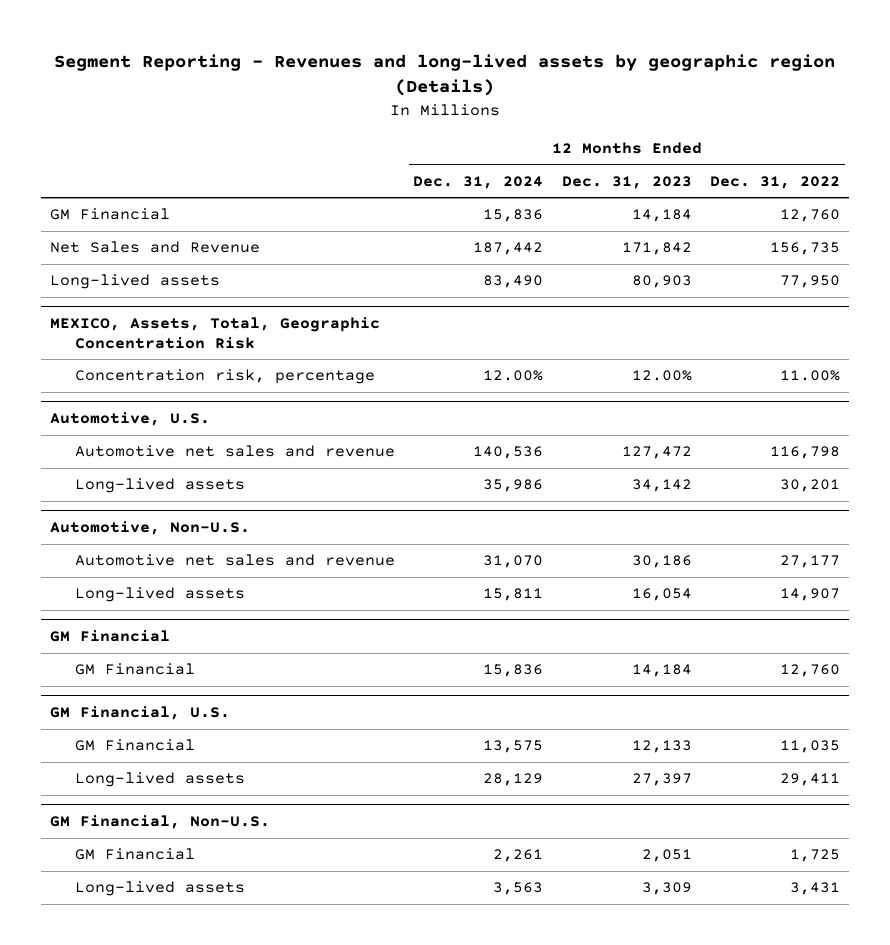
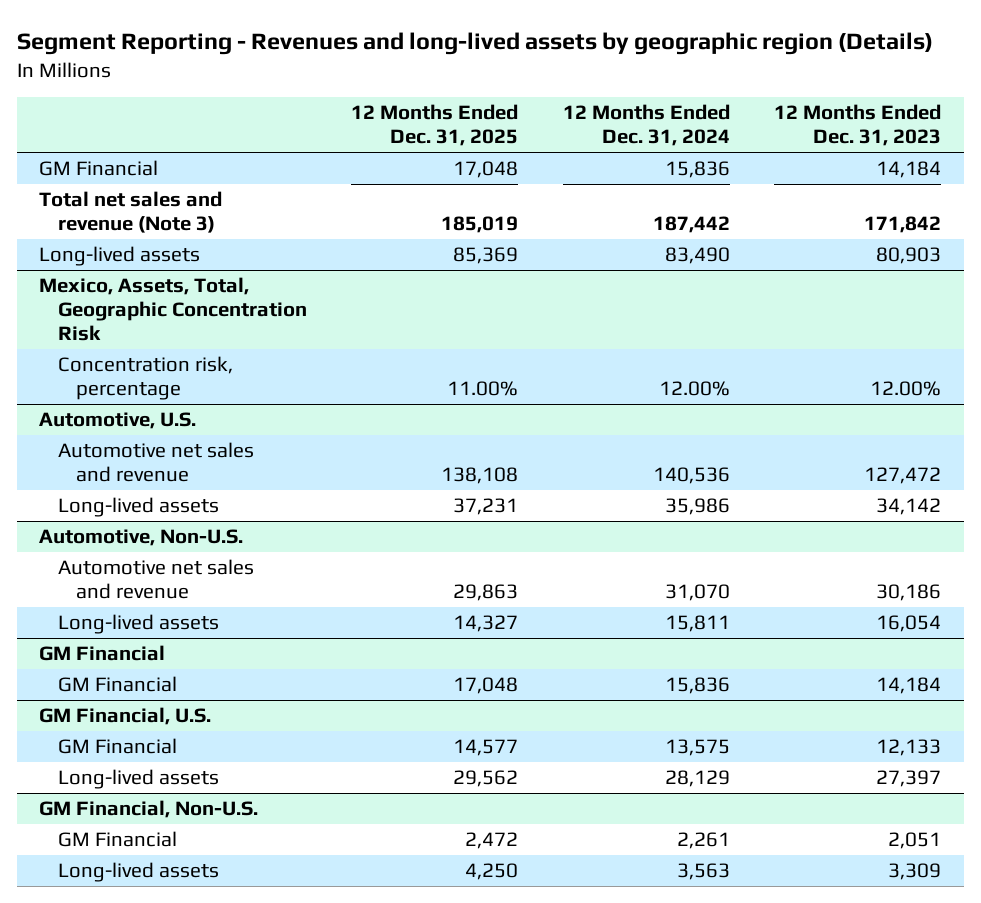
[710,175,841,189] Dec. 31, 2022 -> none
none -> [351,104,519,147] 12 Months Ended Dec. 31, 2025
[49,241,260,254] Net Sales and Revenue -> [39,191,223,234] Total net sales and revenue (Note 3)
[49,317,380,349] MEXICO, Assets, Total, Geographic Concentration Risk -> [39,277,307,342] Mexico, Assets, Total, Geographic Concentration Risk

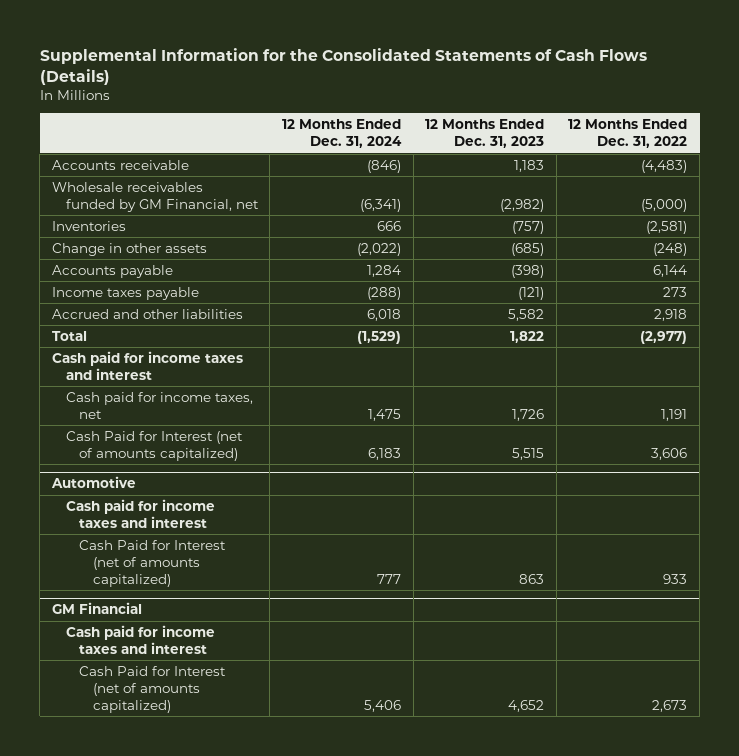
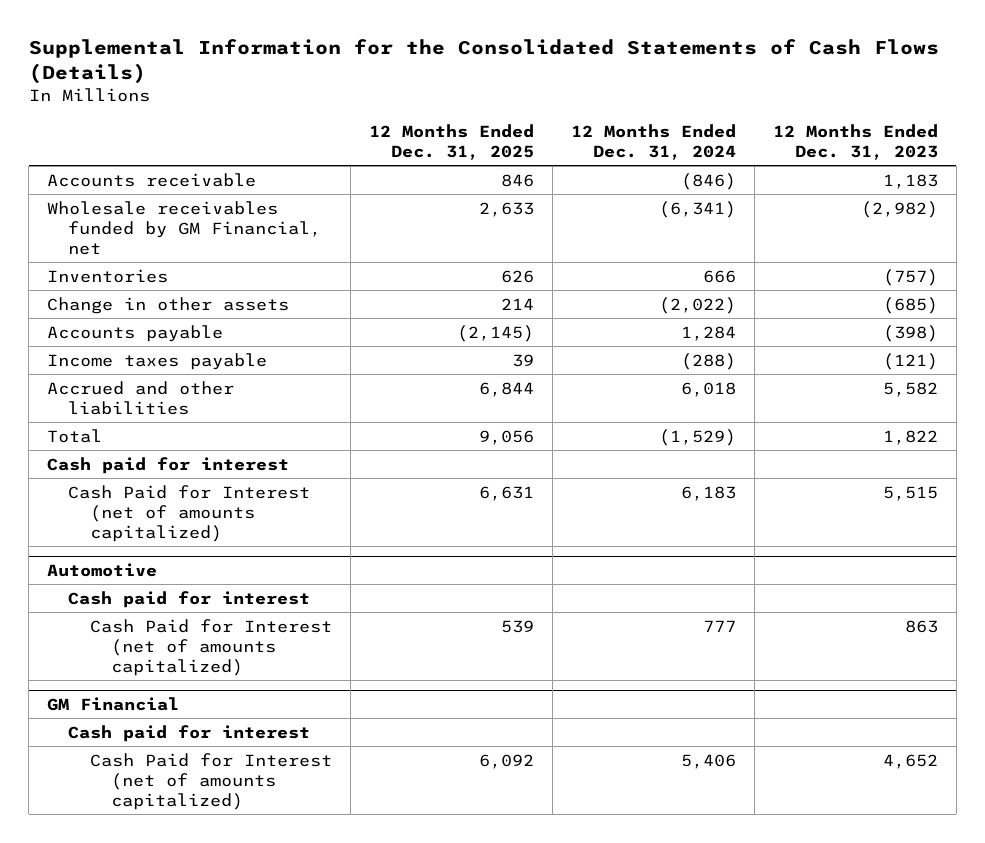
[568,119,688,149] 12 Months Ended Dec. 31, 2022 -> none
none -> [368,123,534,160] 12 Months Ended Dec. 31, 2025
[65,391,253,419] Cash paid for income taxes, net -> none
[51,350,243,380] Cash paid for income taxes and interest -> [47,456,290,474] Cash paid for interest
[65,498,215,528] Cash paid for income taxes and interest -> [68,590,311,608] Cash paid for interest
[65,624,215,654] Cash paid for income taxes and interest -> [68,724,311,742] Cash paid for interest

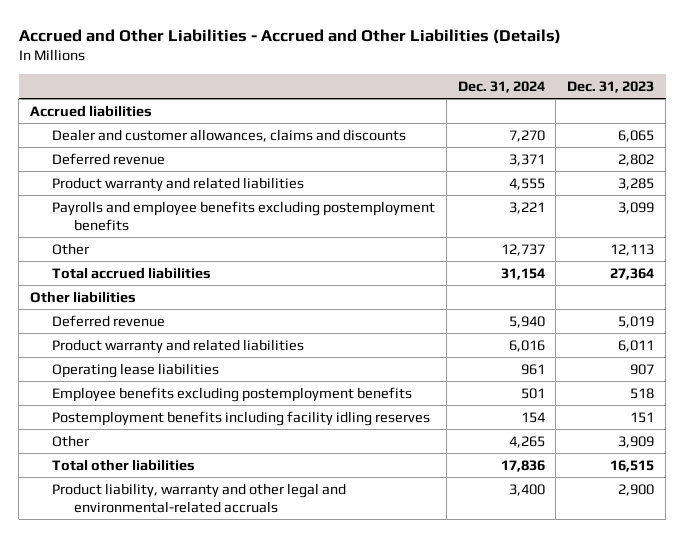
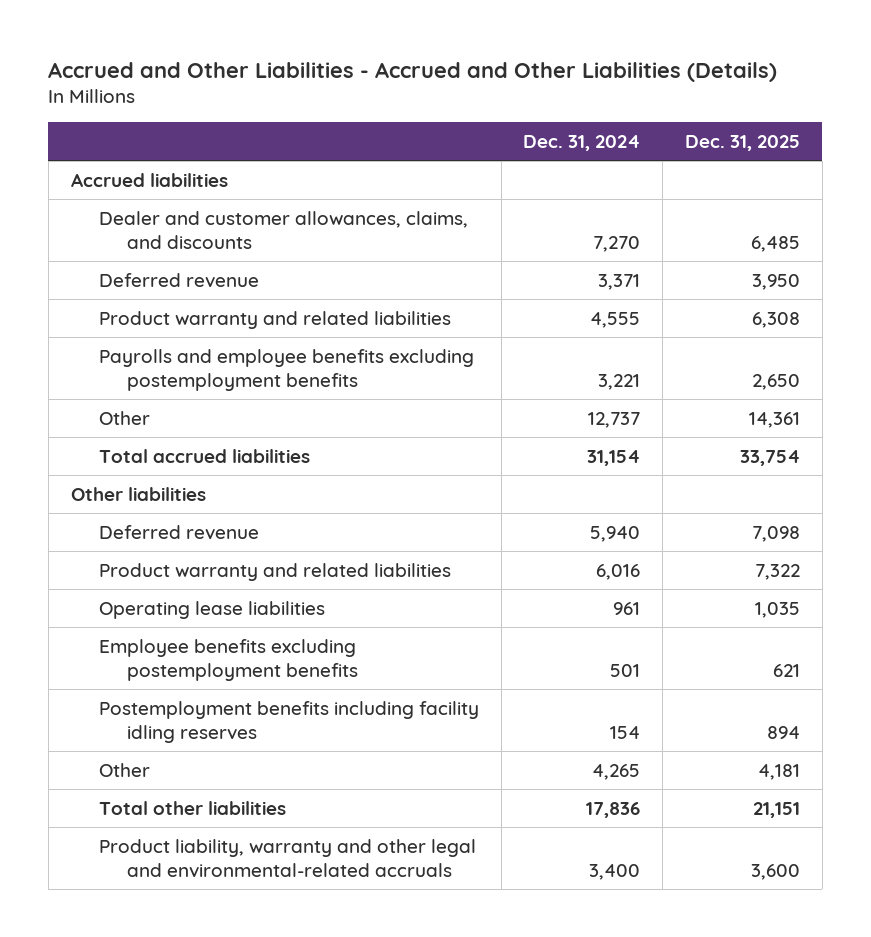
[567,81,655,94] Dec. 31, 2023 -> none
none -> [684,134,800,151] Dec. 31, 2025
[51,128,406,142] Dealer and customer allowances, claims and discounts -> [98,210,468,250] Dealer and customer allowances, claims, and discounts

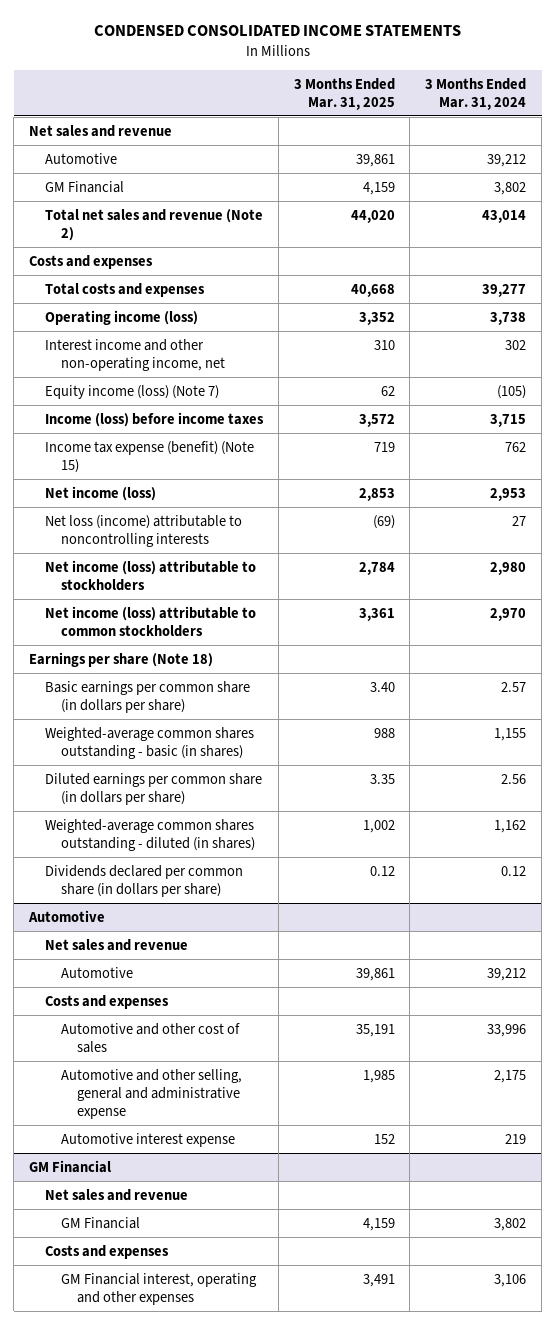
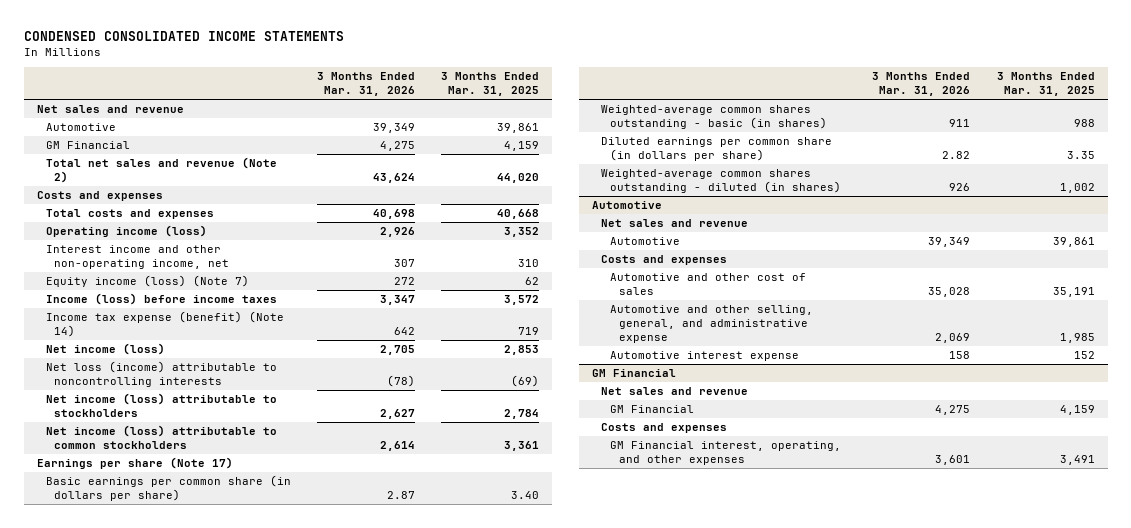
[425,77,527,110] 3 Months Ended Mar. 31, 2024 -> none
none -> [316,72,415,96] 3 Months Ended Mar. 31, 2026
[45,440,255,473] Income tax expense (benefit) (Note 15) -> [45,311,284,338] Income tax expense (benefit) (Note 14)
[29,651,214,667] Earnings per share (Note 18) -> [36,457,233,470] Earnings per share (Note 17)
[45,864,244,897] Dividends declared per common share (in dollars per share) -> none
[61,1068,243,1119] Automotive and other selling, general and administrative expense -> [610,305,814,344] Automotive and other selling, general, and administrative expense
[61,1272,258,1305] GM Financial interest, operating and other expenses -> [610,441,842,466] GM Financial interest, operating, and other expenses

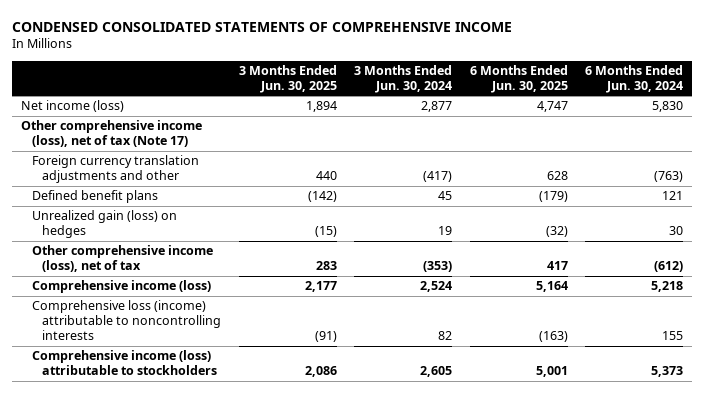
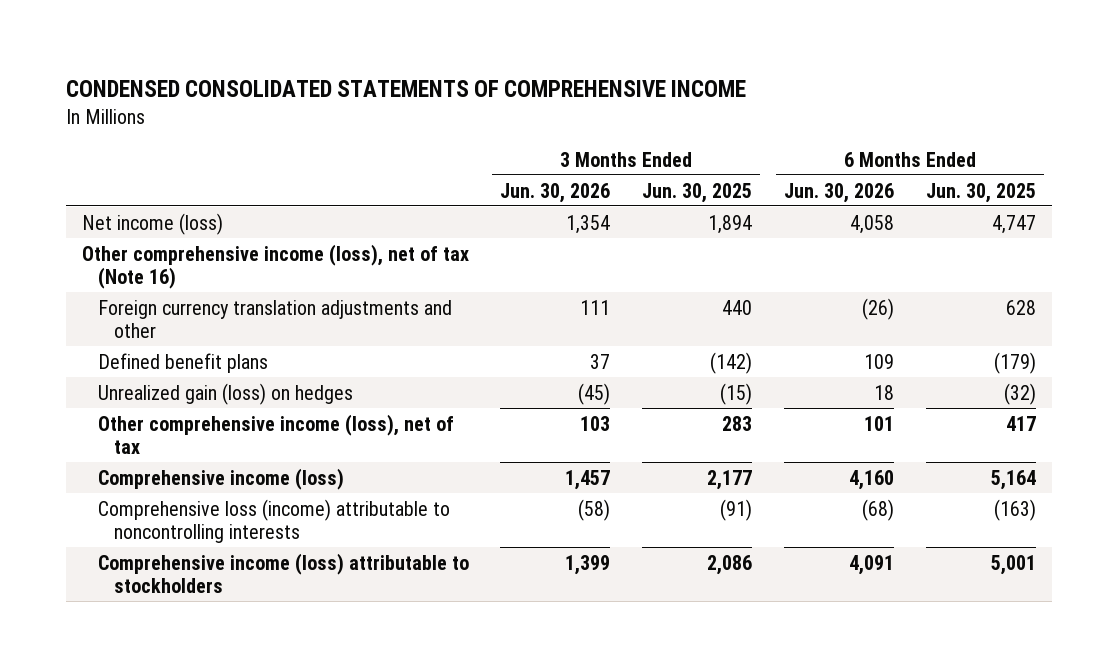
[354,65,453,93] 3 Months Ended Jun. 30, 2024 -> none
[585,65,684,93] 6 Months Ended Jun. 30, 2024 -> none
none -> [500,182,611,203] Jun. 30, 2026
none -> [784,182,895,203] Jun. 30, 2026
[21,120,203,148] Other comprehensive income (loss), net of tax (Note 17) -> [81,243,469,290] Other comprehensive income (loss), net of tax (Note 16)

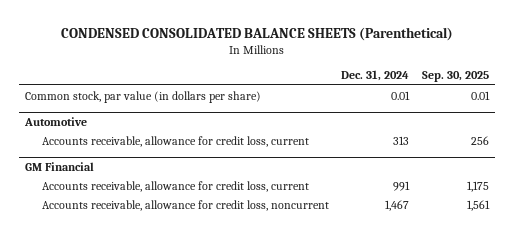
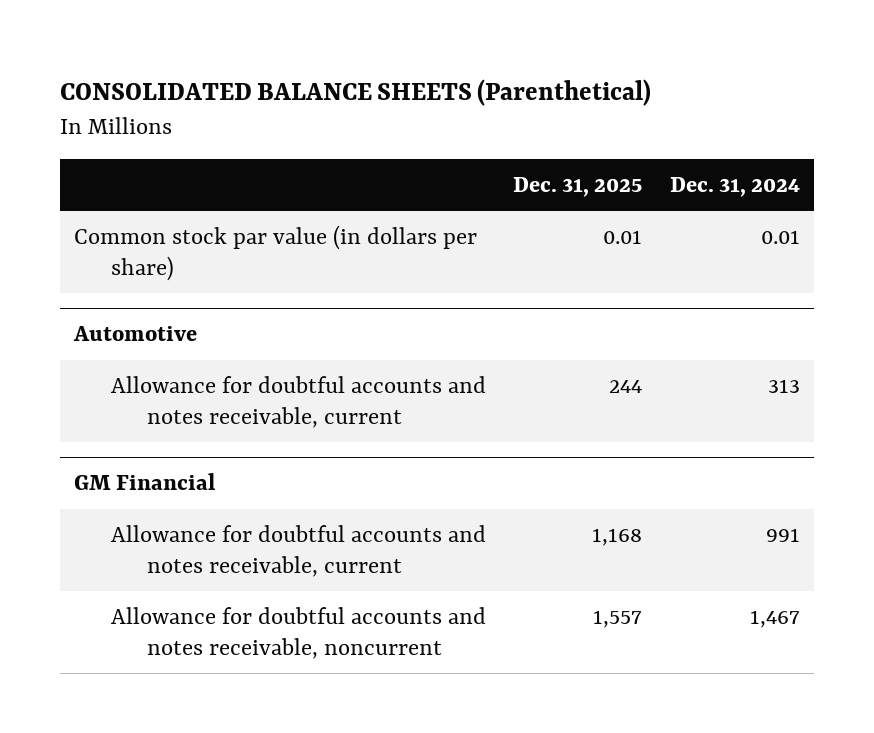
[61,26,454,41] CONDENSED CONSOLIDATED BALANCE SHEETS (Parenthetical) -> [60,78,652,106] CONSOLIDATED BALANCE SHEETS (Parenthetical)
[421,71,489,83] Sep. 30, 2025 -> none
none -> [513,176,643,197] Dec. 31, 2025
[25,90,262,103] Common stock, par value (in dollars per share) -> [73,224,477,282] Common stock par value (in dollars per share)
[41,135,309,147] Accounts receivable, allowance for credit loss, current -> [110,375,486,429] Allowance for doubtful accounts and notes receivable, current
[41,180,309,192] Accounts receivable, allowance for credit loss, current -> [110,524,486,578] Allowance for doubtful accounts and notes receivable, current
[41,199,329,211] Accounts receivable, allowance for credit loss, noncurrent -> [110,606,486,660] Allowance for doubtful accounts and notes receivable, noncurrent

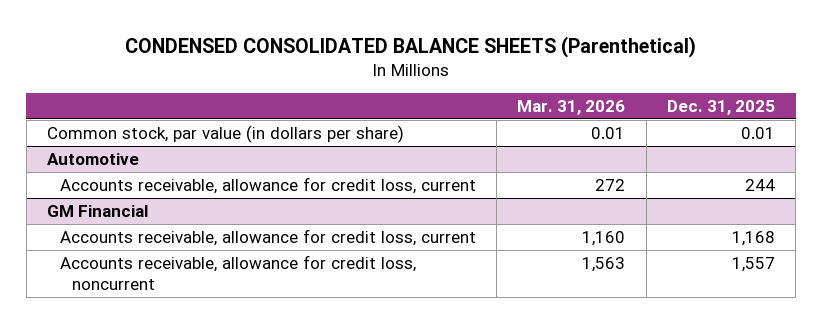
[60,78,652,106] CONSOLIDATED BALANCE SHEETS (Parenthetical) -> [125,35,697,58] CONDENSED CONSOLIDATED BALANCE SHEETS (Parenthetical)
[670,176,801,197] Dec. 31, 2024 -> none
none -> [517,99,626,115] Mar. 31, 2026
[73,224,477,282] Common stock par value (in dollars per share) -> [47,124,405,143] Common stock, par value (in dollars per share)
[110,375,486,429] Allowance for doubtful accounts and notes receivable, current -> [59,176,476,194] Accounts receivable, allowance for credit loss, current
[110,524,486,578] Allowance for doubtful accounts and notes receivable, current -> [59,228,476,246] Accounts receivable, allowance for credit loss, current
[110,606,486,660] Allowance for doubtful accounts and notes receivable, noncurrent -> [59,254,416,291] Accounts receivable, allowance for credit loss, noncurrent

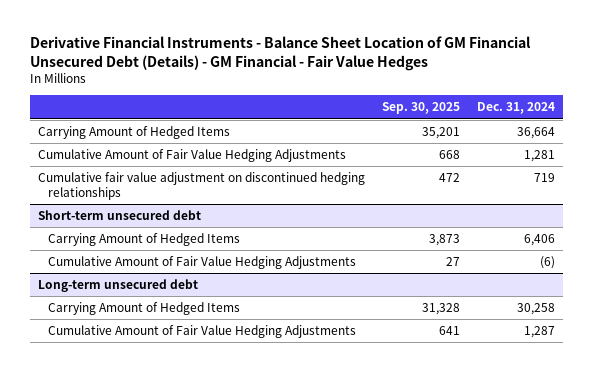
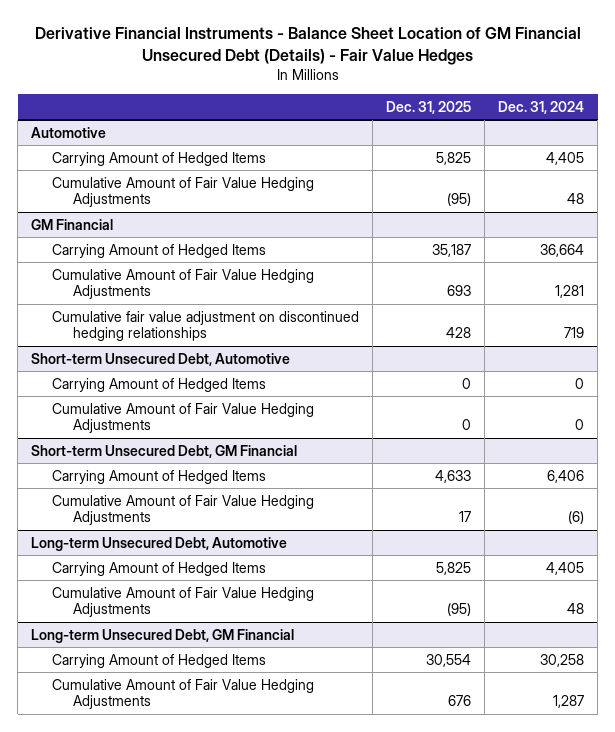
[29,36,531,72] Derivative Financial Instruments - Balance Sheet Location of GM Financial Unsecured Debt (Details) - GM Financial - Fair Value Hedges -> [34,27,581,66] Derivative Financial Instruments - Balance Sheet Location of GM Financial Unsecured Debt (Details) - Fair Value Hedges
[381,102,460,115] Sep. 30, 2025 -> none
none -> [386,100,472,114] Dec. 31, 2025
none -> [31,126,107,138] Automotive
none -> [51,151,266,166] Carrying Amount of Hedged Items
none -> [51,176,314,208] Cumulative Amount of Fair Value Hedging Adjustments
none -> [31,218,114,230] GM Financial
[38,209,202,220] Short-term unsecured debt -> [31,352,291,366] Short-term Unsecured Debt, Automotive
none -> [51,377,266,392] Carrying Amount of Hedged Items
none -> [51,402,314,434] Cumulative Amount of Fair Value Hedging Adjustments
none -> [31,444,298,458] Short-term Unsecured Debt, GM Financial
[38,278,199,292] Long-term unsecured debt -> [31,536,288,551] Long-term Unsecured Debt, Automotive
none -> [51,561,266,576] Carrying Amount of Hedged Items
none -> [51,586,314,618] Cumulative Amount of Fair Value Hedging Adjustments
none -> [31,628,295,643] Long-term Unsecured Debt, GM Financial

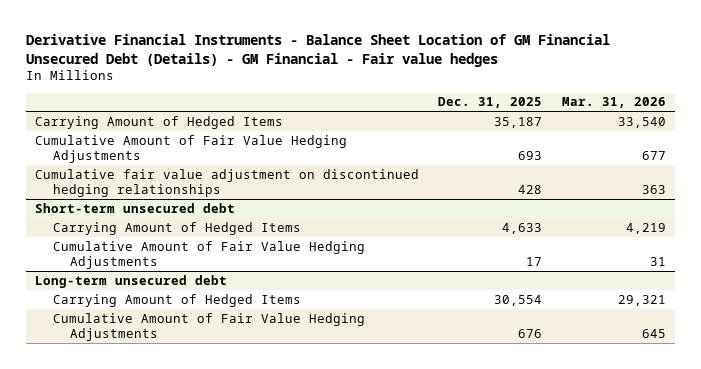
[34,27,581,66] Derivative Financial Instruments - Balance Sheet Location of GM Financial Unsecured Debt (Details) - Fair Value Hedges -> [25,33,610,67] Derivative Financial Instruments - Balance Sheet Location of GM Financial Unsecured Debt (Details) - GM Financial - Fair value hedges
[498,100,585,114] Dec. 31, 2024 -> none
none -> [561,97,666,109] Mar. 31, 2026
[31,126,107,138] Automotive -> none
[51,151,266,166] Carrying Amount of Hedged Items -> none
[51,176,314,208] Cumulative Amount of Fair Value Hedging Adjustments -> none
[31,218,114,230] GM Financial -> none
[51,377,266,392] Carrying Amount of Hedged Items -> none
[51,402,314,434] Cumulative Amount of Fair Value Hedging Adjustments -> none
[31,444,298,458] Short-term Unsecured Debt, GM Financial -> none
[31,352,291,366] Short-term Unsecured Debt, Automotive -> [35,202,236,213] Short-term unsecured debt
[51,561,266,576] Carrying Amount of Hedged Items -> none
[51,586,314,618] Cumulative Amount of Fair Value Hedging Adjustments -> none
[31,628,295,643] Long-term Unsecured Debt, GM Financial -> none
[31,536,288,551] Long-term Unsecured Debt, Automotive -> [35,274,228,288] Long-term unsecured debt

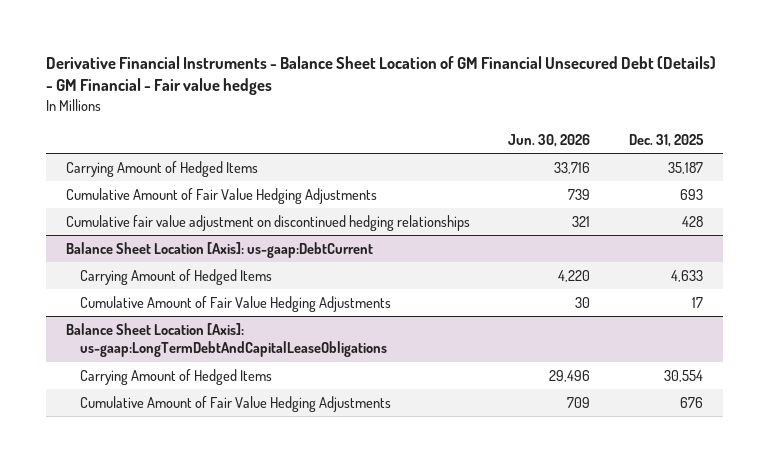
[561,97,666,109] Mar. 31, 2026 -> none
none -> [508,133,591,147] Jun. 30, 2026
[35,202,236,213] Short-term unsecured debt -> [65,242,373,259] Balance Sheet Location [Axis]: us-gaap:DebtCurrent
[35,274,228,288] Long-term unsecured debt -> [65,323,387,358] Balance Sheet Location [Axis]: us-gaap:LongTermDebtAndCapitalLeaseObligations

